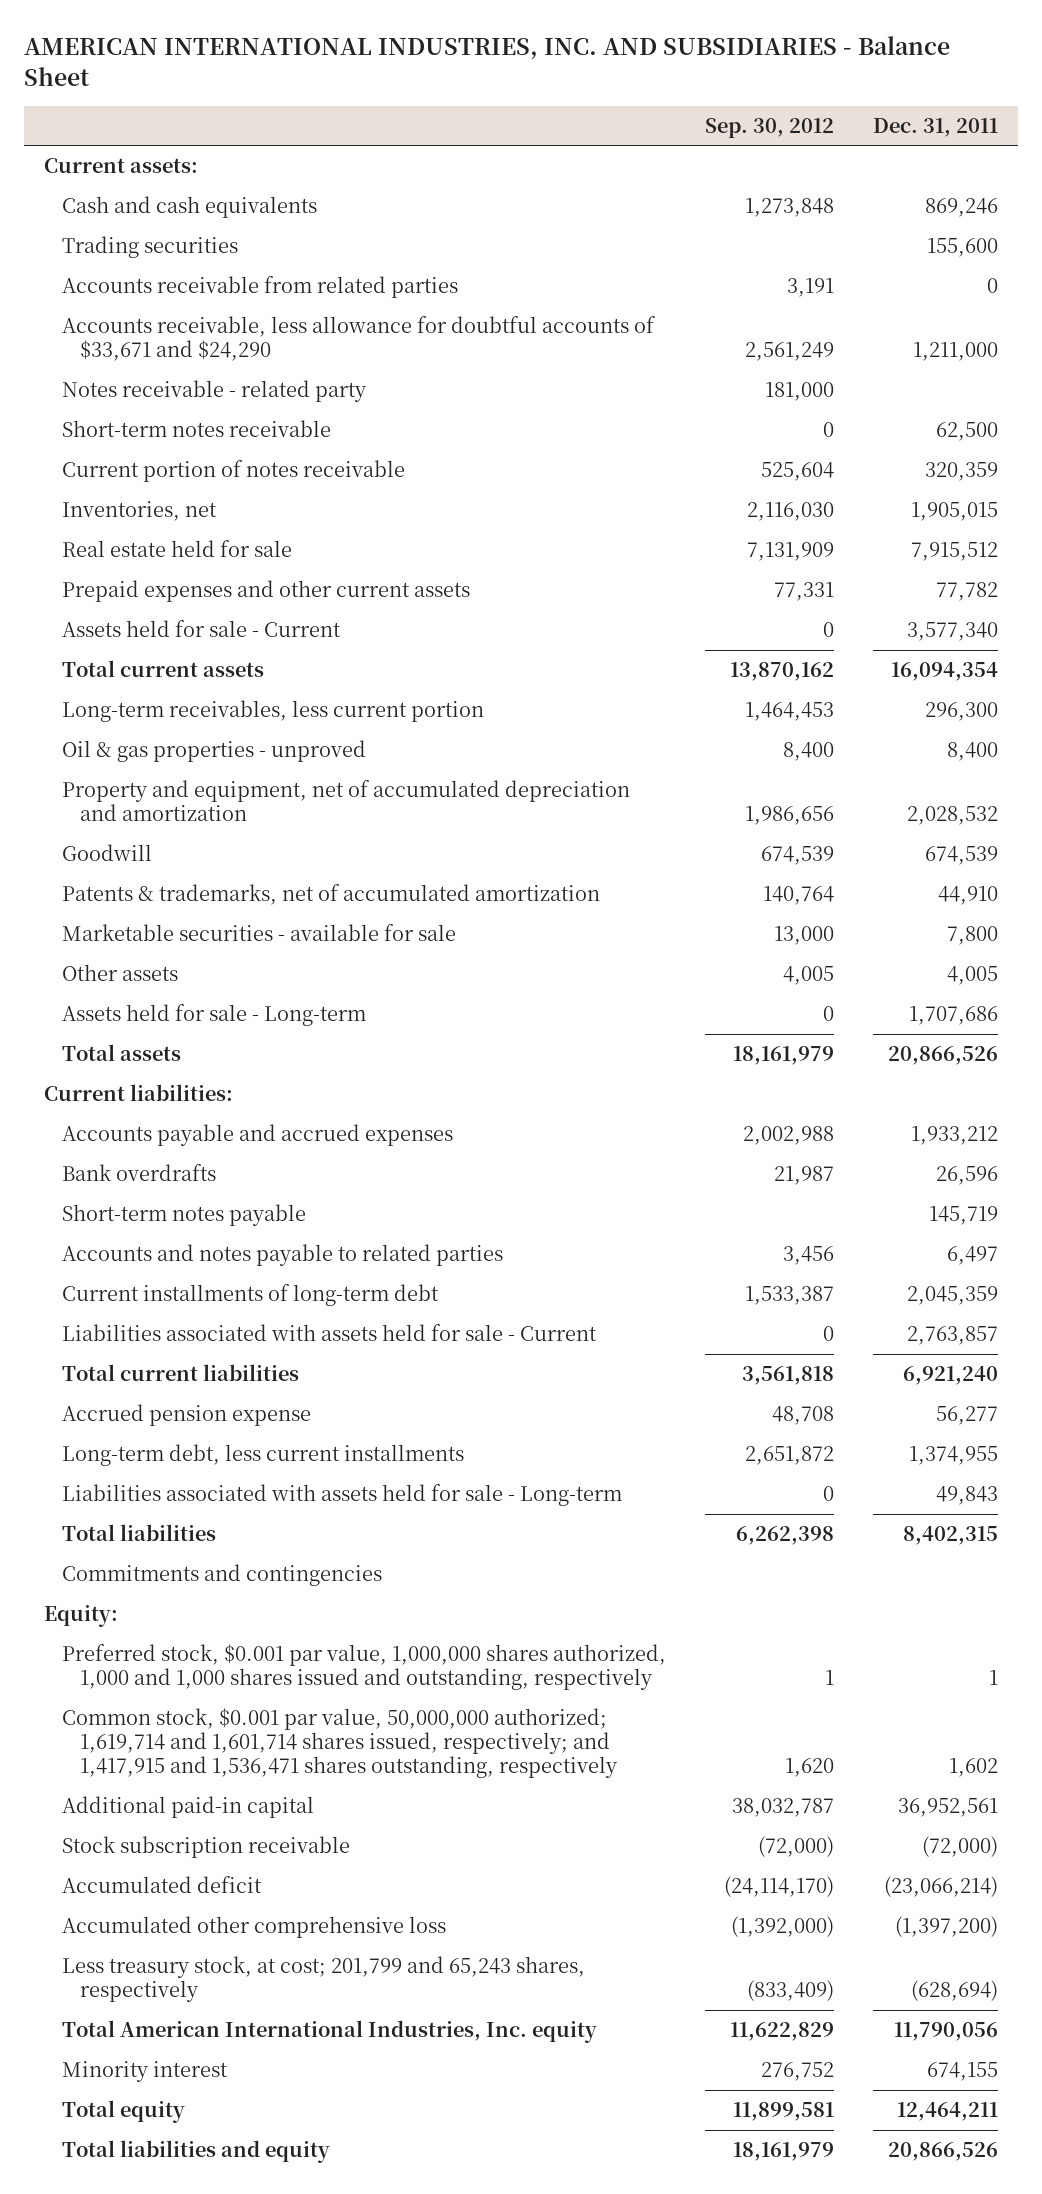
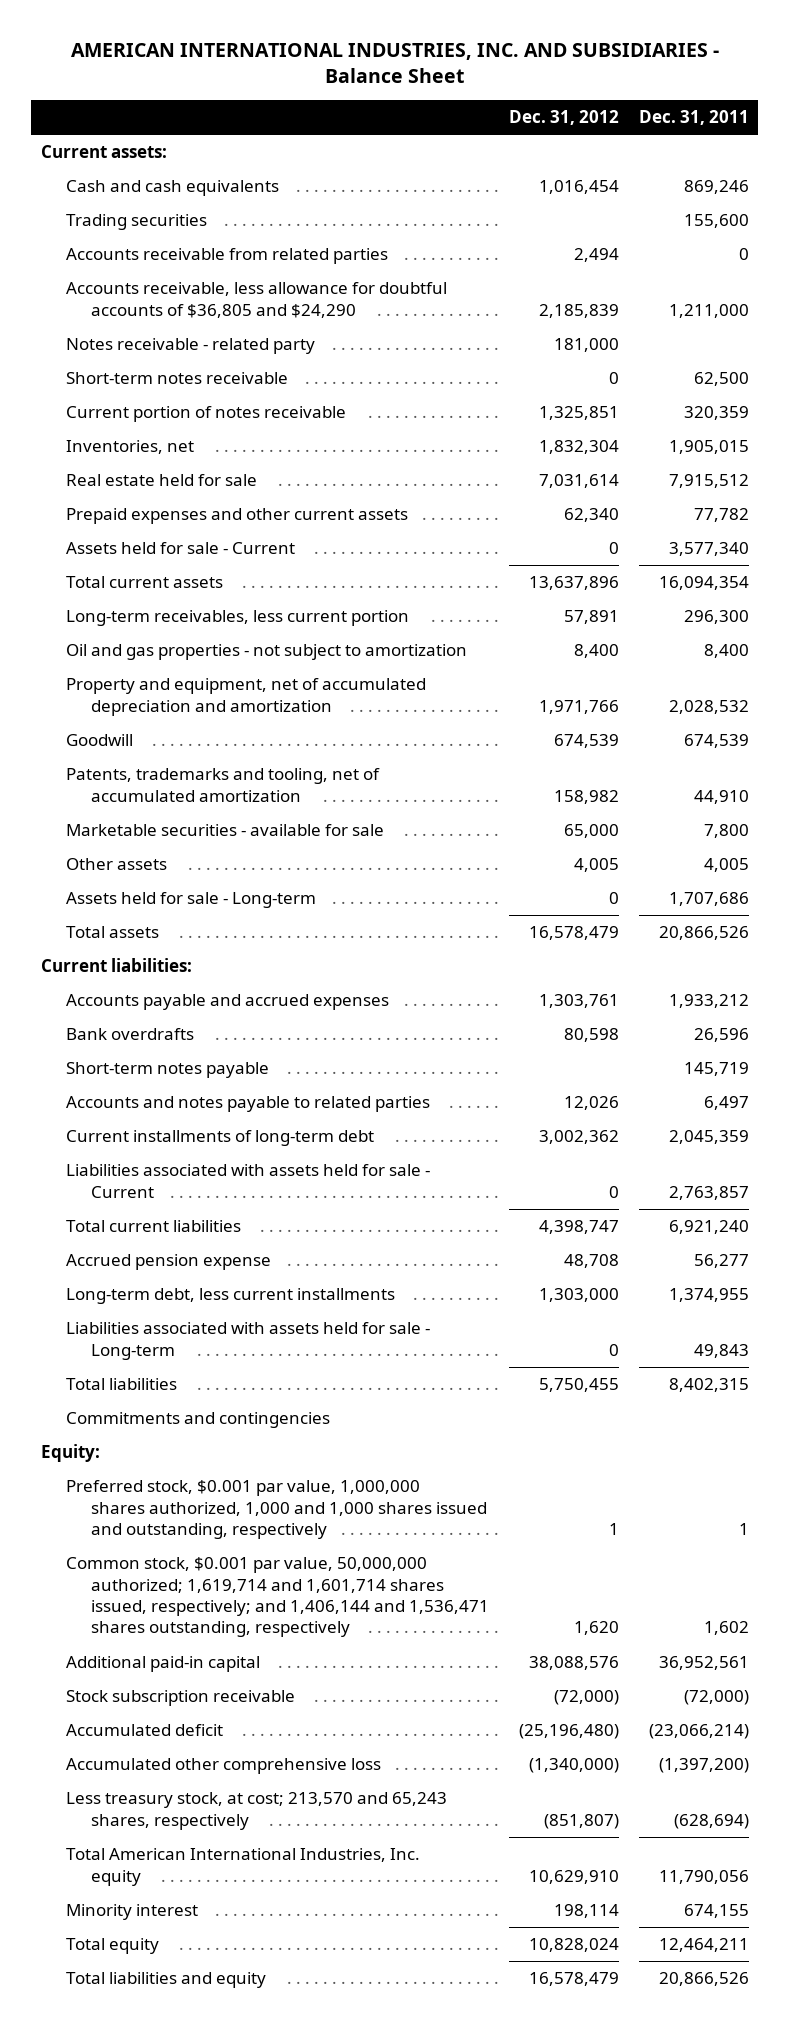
[705,117,835,138] Sep. 30, 2012 -> none
none -> [508,110,619,126] Dec. 31, 2012
[61,316,656,362] Accounts receivable, less allowance for doubtful accounts of $33,671 and $24,290 -> [65,282,447,318] Accounts receivable, less allowance for doubtful accounts of $36,805 and $24,290
[61,740,366,763] Oil & gas properties - unproved -> [65,644,467,661] Oil and gas properties - not subject to amortization
[61,884,600,906] Patents & trademarks, net of accumulated amortization -> [65,768,380,802] Patents, trademarks and tooling, net of accumulated amortization
[61,1708,619,1779] Common stock, $0.001 par value, 50,000,000 authorized; 1,619,714 and 1,601,714 shares issued, respectively; and 1,417,915 and 1,536,471 shares outstanding, respectively -> [65,1557,489,1638] Common stock, $0.001 par value, 50,000,000 authorized; 1,619,714 and 1,601,714 shares issued, respectively; and 1,406,144 and 1,536,471 shares outstanding, respectively
[61,1956,585,2003] Less treasury stock, at cost; 201,799 and 65,243 shares, respectively -> [65,1792,447,1830] Less treasury stock, at cost; 213,570 and 65,243 shares, respectively

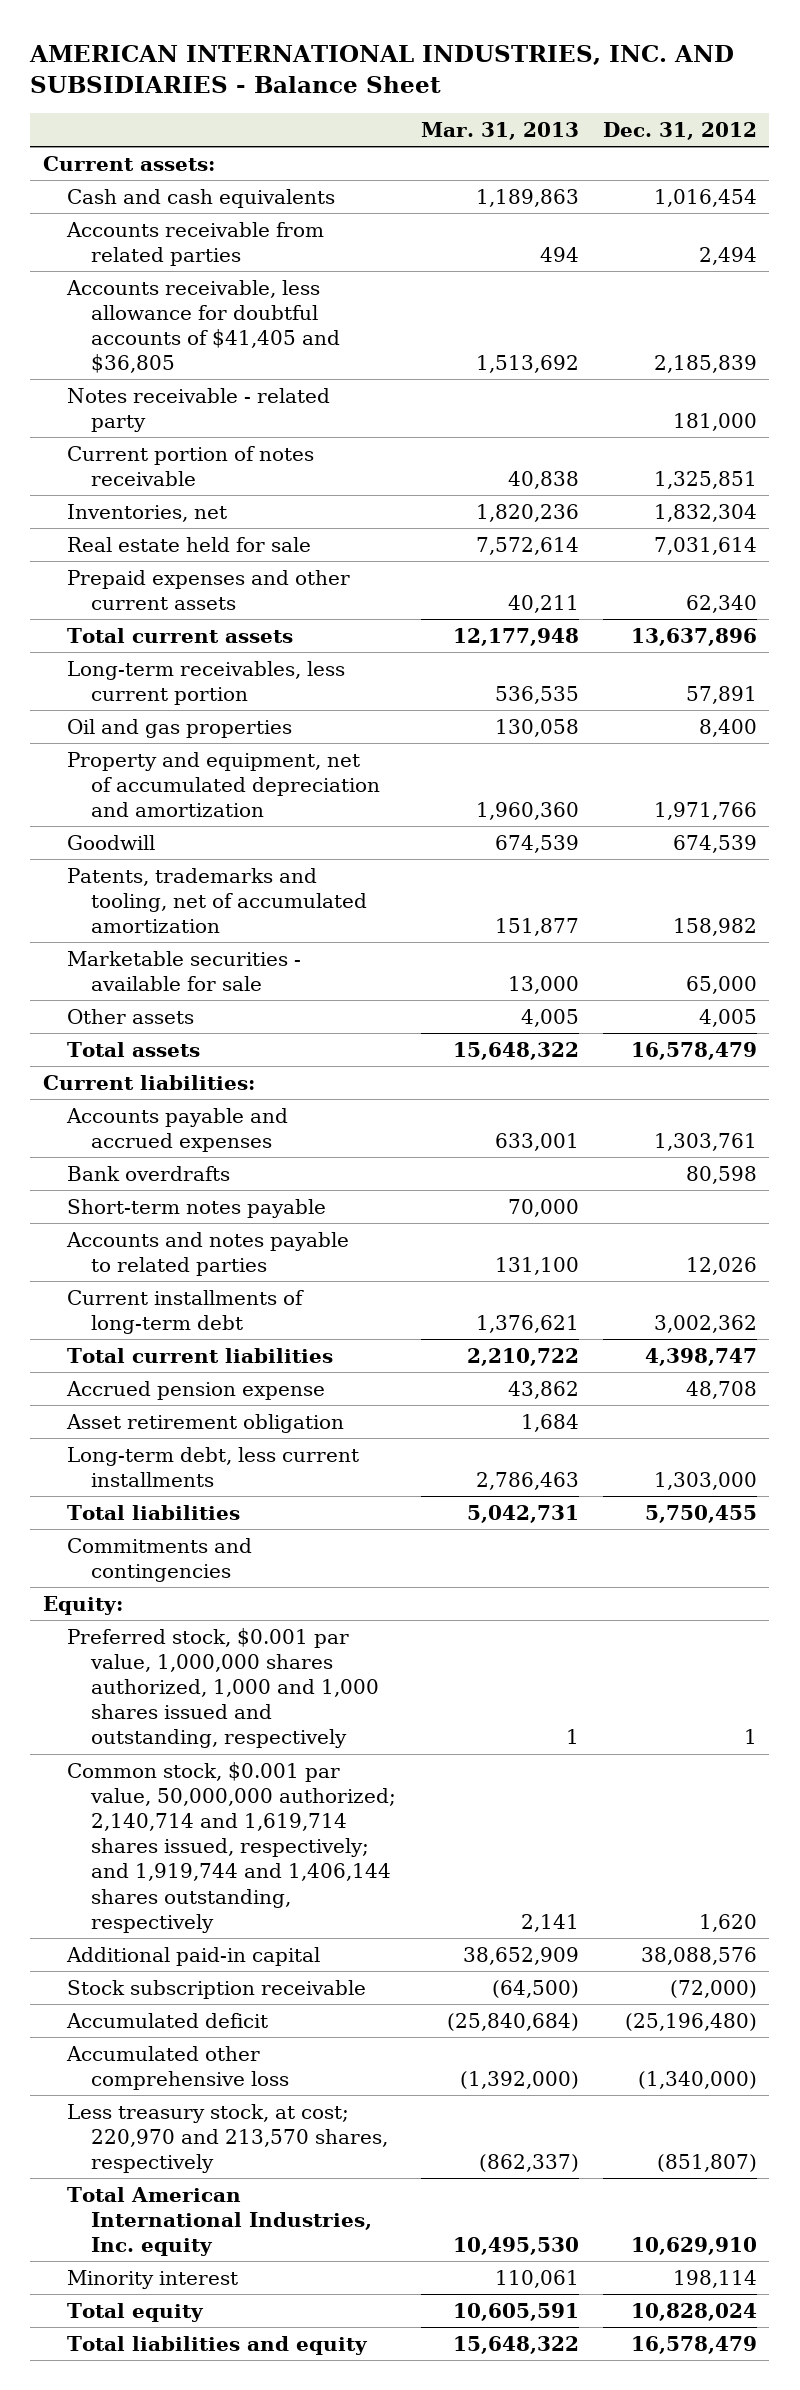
[638,110,749,126] Dec. 31, 2011 -> none
none -> [420,121,579,140] Mar. 31, 2013
[65,214,207,231] Trading securities -> none
[65,282,447,318] Accounts receivable, less allowance for doubtful accounts of $36,805 and $24,290 -> [65,279,341,374] Accounts receivable, less allowance for doubtful accounts of $41,405 and $36,805
[65,372,288,385] Short-term notes receivable -> none
[65,542,295,555] Assets held for sale - Current -> none
[65,644,467,661] Oil and gas properties - not subject to amortization -> [66,718,292,738] Oil and gas properties
[65,892,316,909] Assets held for sale - Long-term -> none
[65,1164,430,1198] Liabilities associated with assets held for sale - Current -> none
none -> [65,1413,344,1433] Asset retirement obligation
[65,1322,430,1360] Liabilities associated with assets held for sale - Long-term -> none
[65,1557,489,1638] Common stock, $0.001 par value, 50,000,000 authorized; 1,619,714 and 1,601,714 shares issued, respectively; and 1,406,144 and 1,536,471 shares outstanding, respectively -> [66,1761,397,1933] Common stock, $0.001 par value, 50,000,000 authorized; 2,140,714 and 1,619,714 shares issued, respectively; and 1,919,744 and 1,406,144 shares outstanding, respectively
[65,1792,447,1830] Less treasury stock, at cost; 213,570 and 65,243 shares, respectively -> [66,2103,389,2174] Less treasury stock, at cost; 220,970 and 213,570 shares, respectively

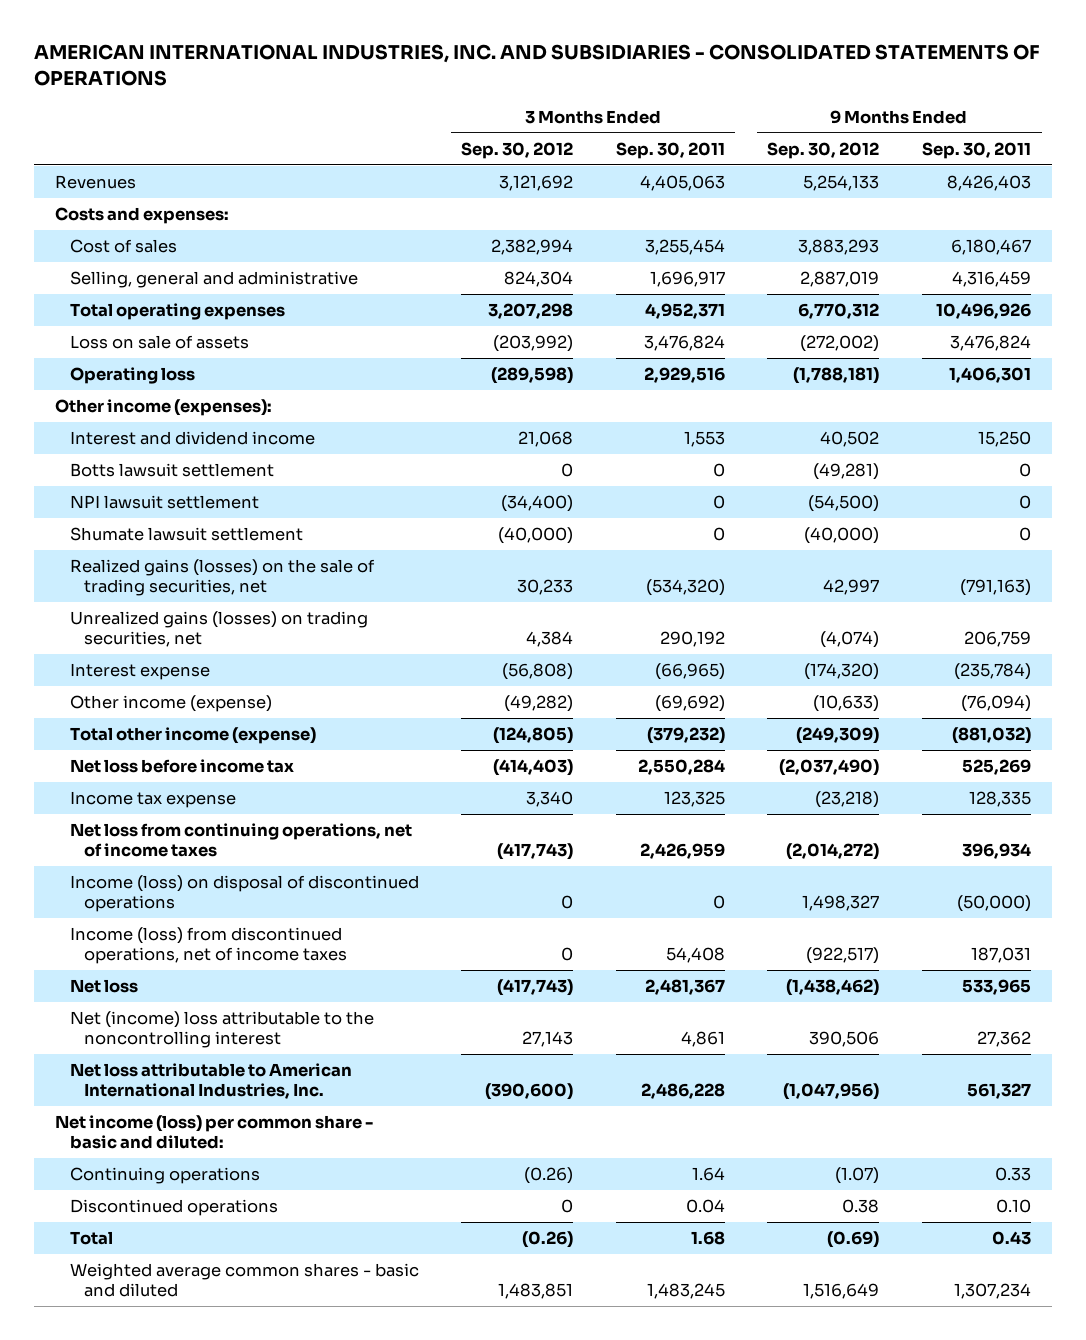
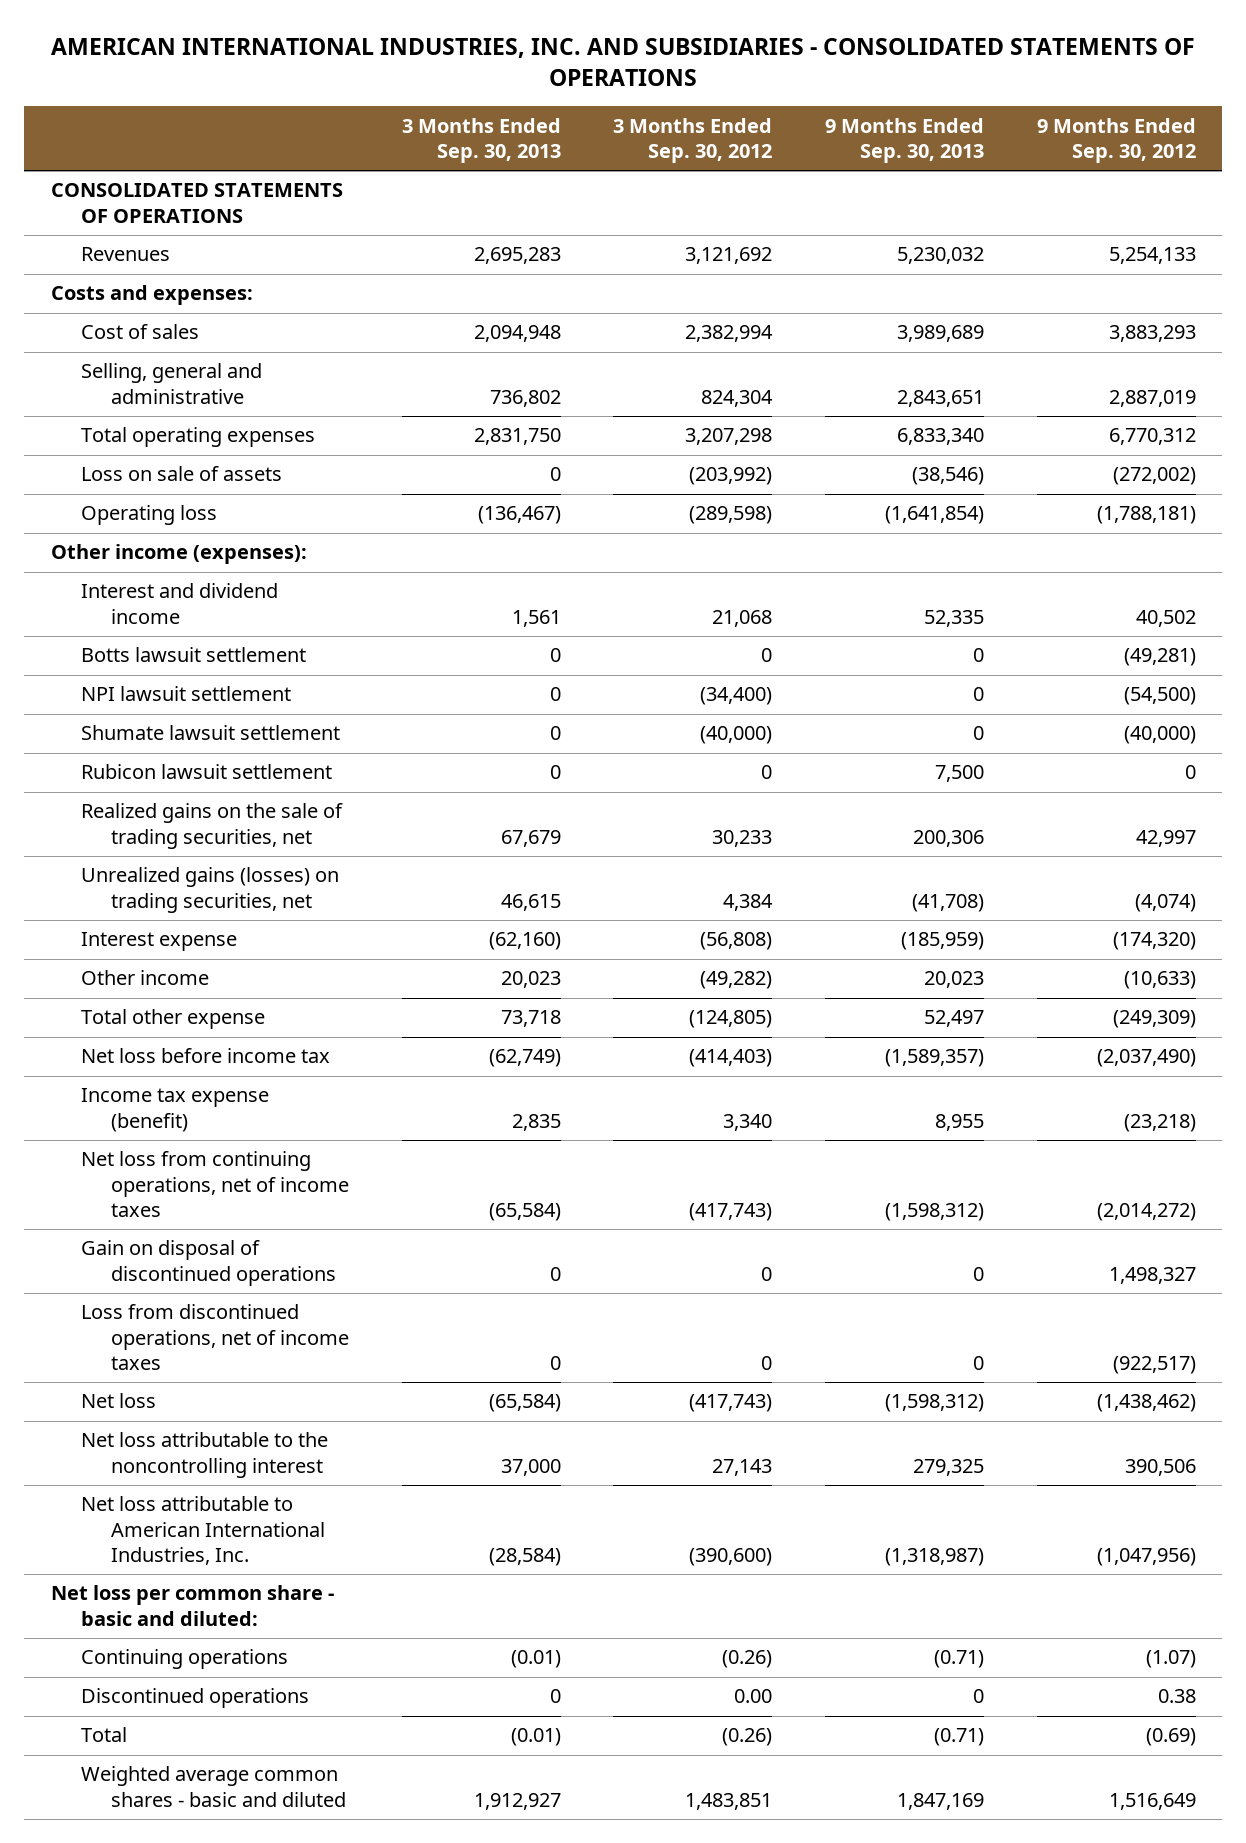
[615,141,725,159] Sep. 30, 2011 -> none
[922,141,1032,159] Sep. 30, 2011 -> none
none -> [401,117,561,164] 3 Months Ended Sep. 30, 2013
none -> [825,117,985,164] 9 Months Ended Sep. 30, 2013
none -> [50,183,343,223] CONSOLIDATED STATEMENTS OF OPERATIONS
none -> [80,764,332,780] Rubicon lawsuit settlement
[69,558,375,597] Realized gains (losses) on the sale of trading securities, net -> [80,803,343,849] Realized gains on the sale of trading securities, net
[69,694,272,712] Other income (expense) -> [80,970,209,986] Other income
[69,726,316,744] Total other income (expense) -> [80,1009,265,1030] Total other expense
[69,790,236,808] Income tax expense -> [80,1088,269,1132] Income tax expense (benefit)
[69,874,419,913] Income (loss) on disposal of discontinued operations -> [80,1240,336,1286] Gain on disposal of discontinued operations
[69,926,347,965] Income (loss) from discontinued operations, net of income taxes -> [80,1304,349,1371] Loss from discontinued operations, net of income taxes
[69,1010,374,1049] Net (income) loss attributable to the noncontrolling interest -> [80,1432,328,1478] Net loss attributable to the noncontrolling interest
[55,1114,374,1150] Net income (loss) per common share - basic and diluted: -> [50,1585,334,1626] Net loss per common share - basic and diluted:
[561,1198,574,1213] 0 -> [734,1689,773,1704] 0.00

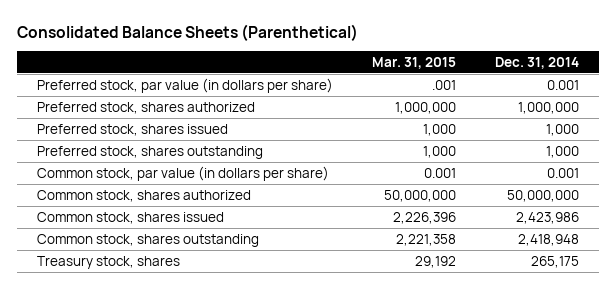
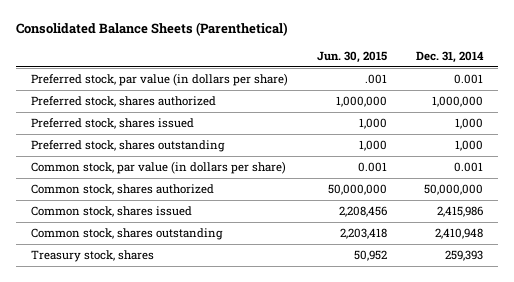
[371,56,456,69] Mar. 31, 2015 -> none
none -> [316,50,387,63] Jun. 30, 2015
[516,211,580,224] 2,423,986 -> [437,206,484,218] 2,415,986
[518,233,580,246] 2,418,948 -> [435,228,484,240] 2,410,948
[531,255,580,268] 265,175 -> [445,250,484,262] 259,393

